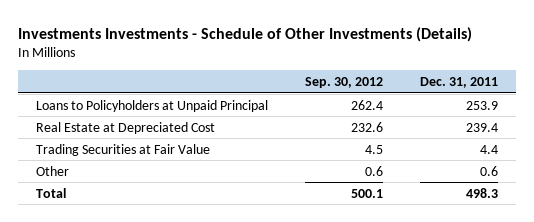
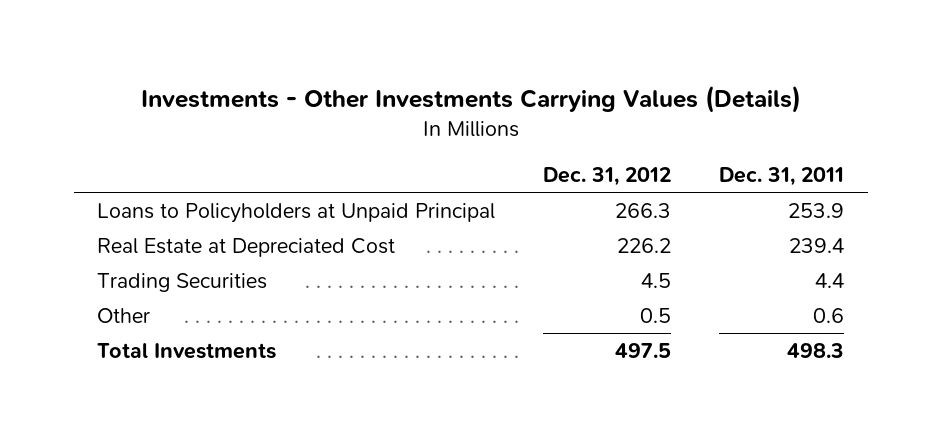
[17,26,472,42] Investments Investments - Schedule of Other Investments (Details) -> [140,84,801,113] Investments - Other Investments Carrying Values (Details)
[304,77,383,89] Sep. 30, 2012 -> none
none -> [543,167,672,187] Dec. 31, 2012
[36,143,211,156] Trading Securities at Fair Value -> [97,272,268,292] Trading Securities
[36,187,67,198] Total -> [97,342,277,359] Total Investments

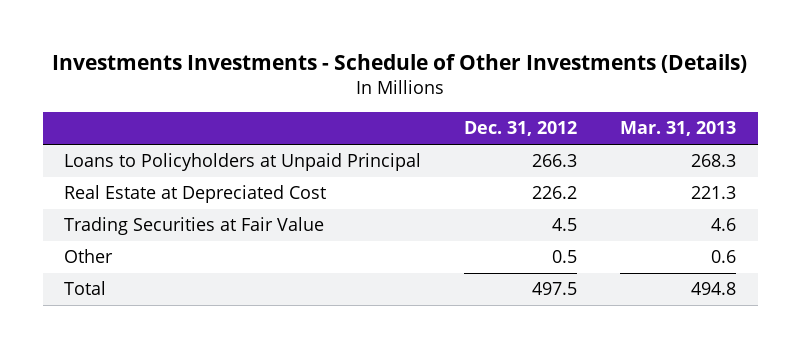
[140,84,801,113] Investments - Other Investments Carrying Values (Details) -> [52,54,748,74] Investments Investments - Schedule of Other Investments (Details)
[718,167,844,187] Dec. 31, 2011 -> none
none -> [620,121,737,137] Mar. 31, 2013
[97,272,268,292] Trading Securities -> [64,217,325,236] Trading Securities at Fair Value
[97,342,277,359] Total Investments -> [64,281,107,296] Total

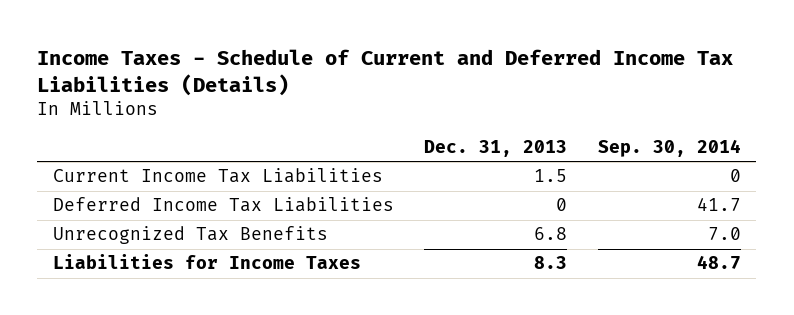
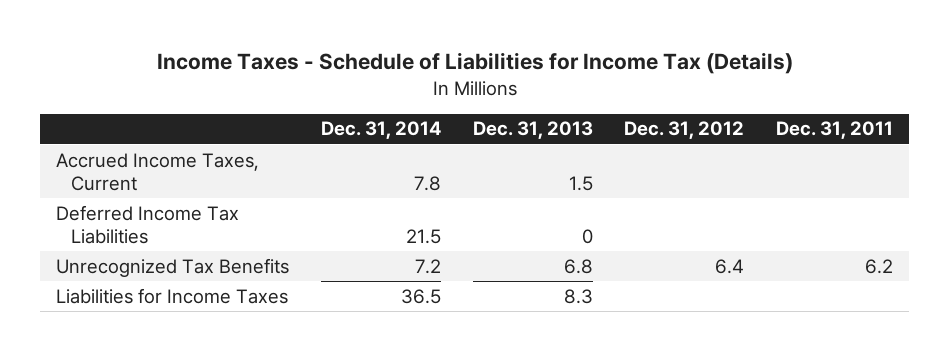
[37,48,734,96] Income Taxes - Schedule of Current and Deferred Income Tax Liabilities (Details) -> [156,52,793,75] Income Taxes - Schedule of Liabilities for Income Tax (Details)
[598,139,742,158] Sep. 30, 2014 -> none
none -> [320,121,441,140] Dec. 31, 2014
none -> [624,121,745,140] Dec. 31, 2012
none -> [776,121,894,140] Dec. 31, 2011
[52,168,383,184] Current Income Tax Liabilities -> [56,152,260,191] Accrued Income Taxes, Current

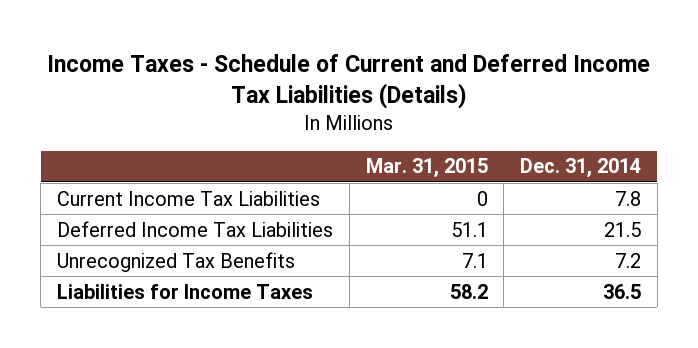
[156,52,793,75] Income Taxes - Schedule of Liabilities for Income Tax (Details) -> [47,54,651,110] Income Taxes - Schedule of Current and Deferred Income Tax Liabilities (Details)
[472,121,593,140] Dec. 31, 2013 -> none
[624,121,745,140] Dec. 31, 2012 -> none
[776,121,894,140] Dec. 31, 2011 -> none
none -> [365,158,488,179] Mar. 31, 2015
[56,152,260,191] Accrued Income Taxes, Current -> [57,190,321,206] Current Income Tax Liabilities

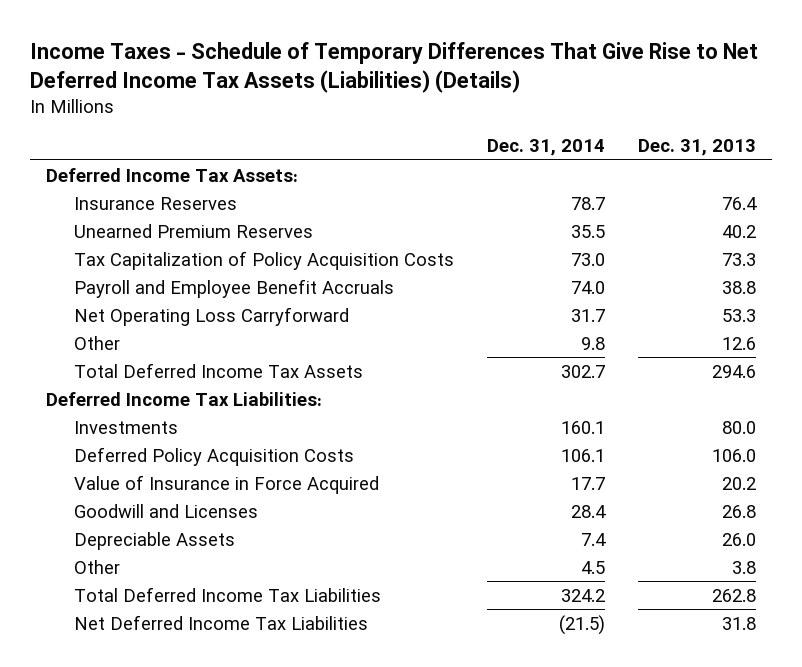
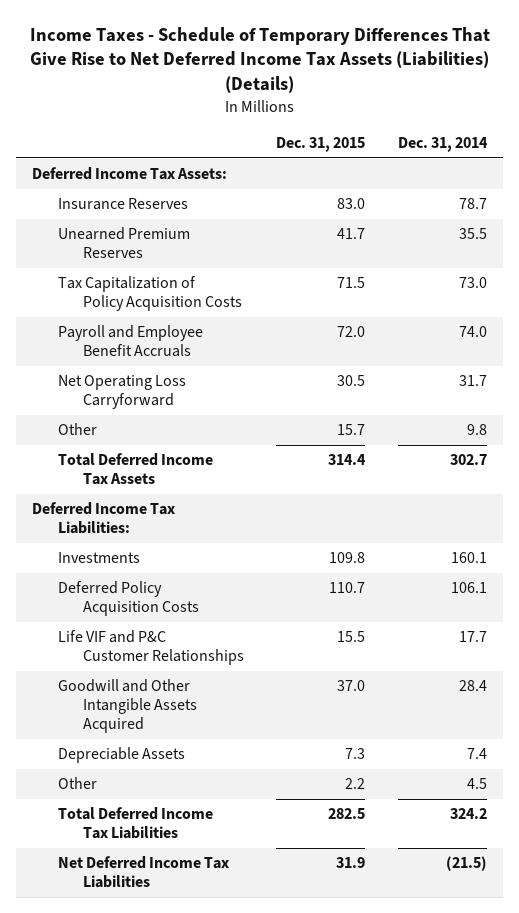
[637,139,756,157] Dec. 31, 2013 -> none
none -> [276,137,366,153] Dec. 31, 2015
[73,474,379,494] Value of Insurance in Force Acquired -> [57,630,244,666] Life VIF and P&C Customer Relationships
[73,503,258,518] Goodwill and Licenses -> [57,679,197,733] Goodwill and Other Intangible Assets Acquired

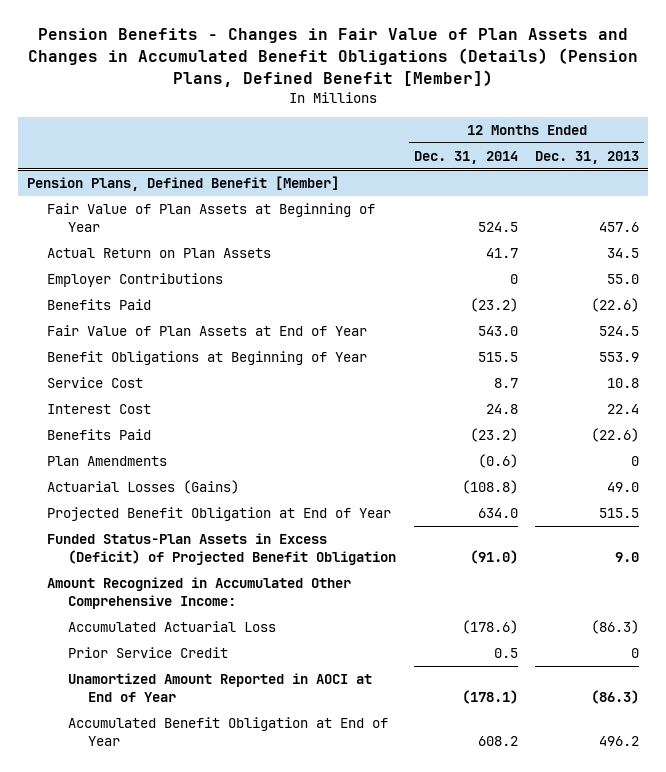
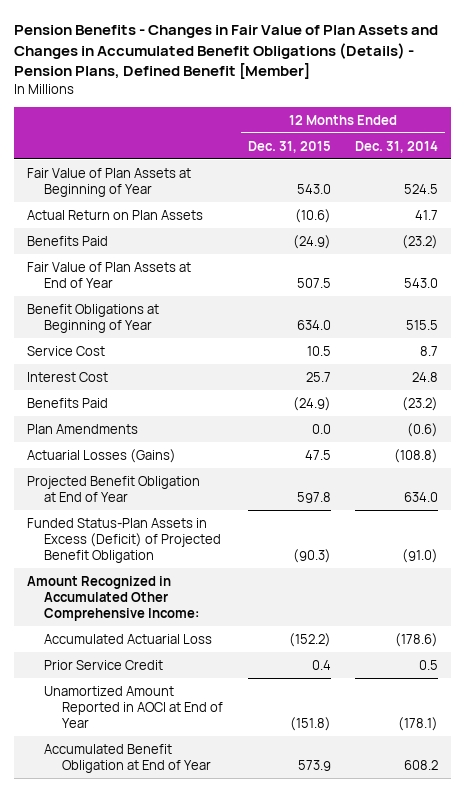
[28,27,639,87] Pension Benefits - Changes in Fair Value of Plan Assets and Changes in Accumulated Benefit Obligations (Details) (Pension Plans, Defined Benefit [Member]) -> [14,25,439,80] Pension Benefits - Changes in Fair Value of Plan Assets and Changes in Accumulated Benefit Obligations (Details) - Pension Plans, Defined Benefit [Member]
[535,150,640,164] Dec. 31, 2013 -> none
none -> [247,140,331,153] Dec. 31, 2015
[26,176,339,192] Pension Plans, Defined Benefit [Member] -> none
[47,273,224,288] Employer Contributions -> none

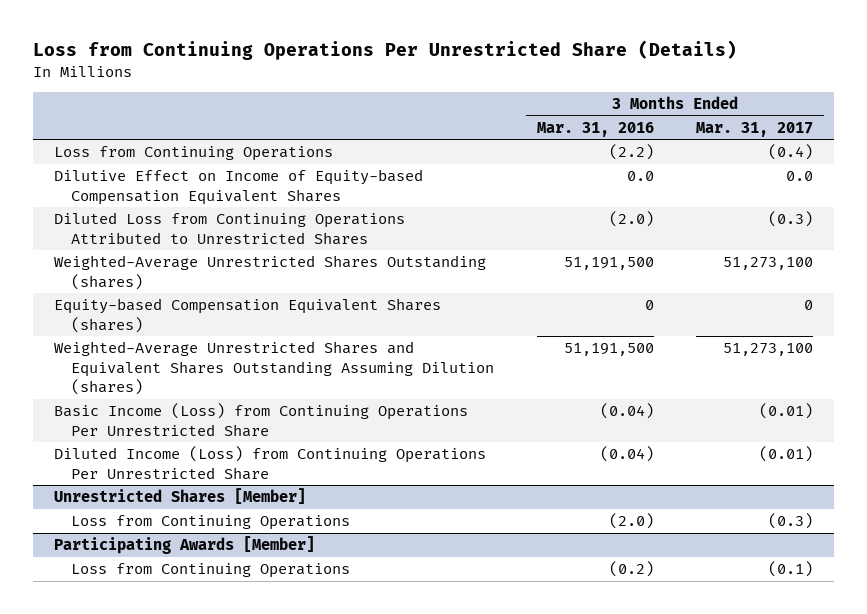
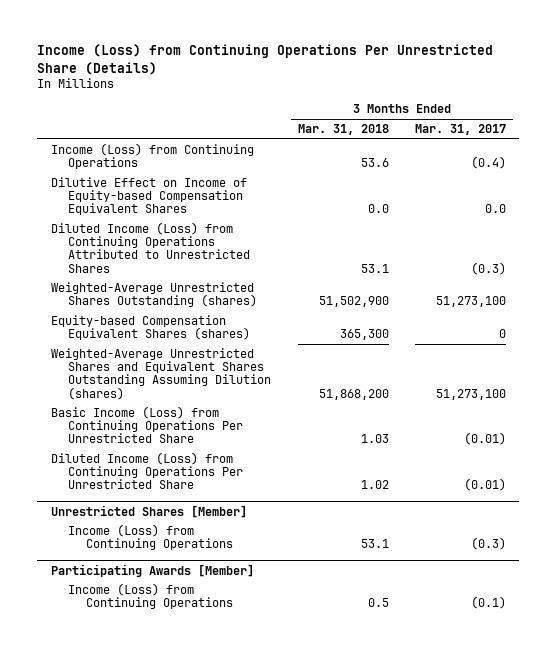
[32,40,737,61] Loss from Continuing Operations Per Unrestricted Share (Details) -> [37,43,494,75] Income (Loss) from Continuing Operations Per Unrestricted Share (Details)
[536,121,654,137] Mar. 31, 2016 -> none
none -> [297,124,389,136] Mar. 31, 2018
[53,146,333,162] Loss from Continuing Operations -> [50,143,254,170] Income (Loss) from Continuing Operations
[53,212,405,245] Diluted Loss from Continuing Operations Attributed to Unrestricted Shares -> [50,222,251,273] Diluted Income (Loss) from Continuing Operations Attributed to Unrestricted Shares
[71,515,351,531] Loss from Continuing Operations -> [68,524,234,551] Income (Loss) from Continuing Operations
[71,563,351,579] Loss from Continuing Operations -> [68,583,234,610] Income (Loss) from Continuing Operations

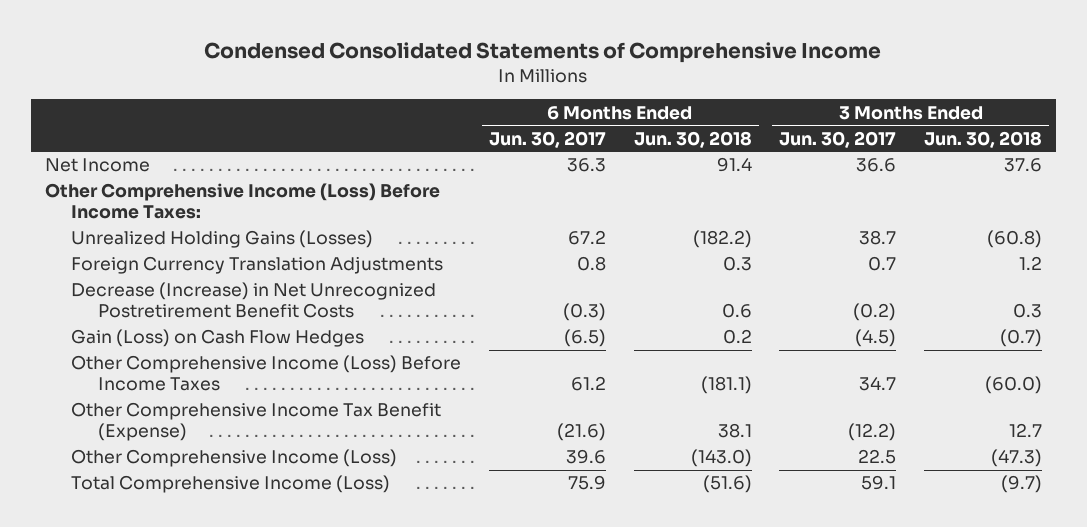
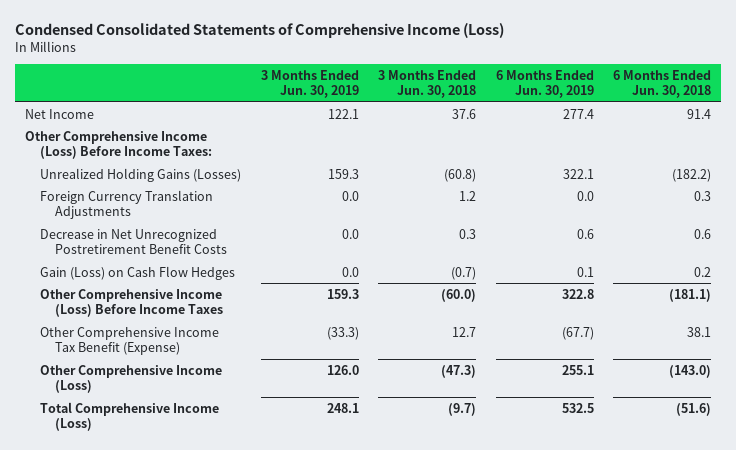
[204,42,882,64] Condensed Consolidated Statements of Comprehensive Income -> [15,22,505,38] Condensed Consolidated Statements of Comprehensive Income (Loss)
[488,130,606,148] Jun. 30, 2017 -> none
[779,130,897,148] Jun. 30, 2017 -> none
none -> [260,69,359,99] 3 Months Ended Jun. 30, 2019
none -> [495,69,594,99] 6 Months Ended Jun. 30, 2019
[71,282,437,319] Decrease (Increase) in Net Unrecognized Postretirement Benefit Costs -> [39,228,227,255] Decrease in Net Unrecognized Postretirement Benefit Costs

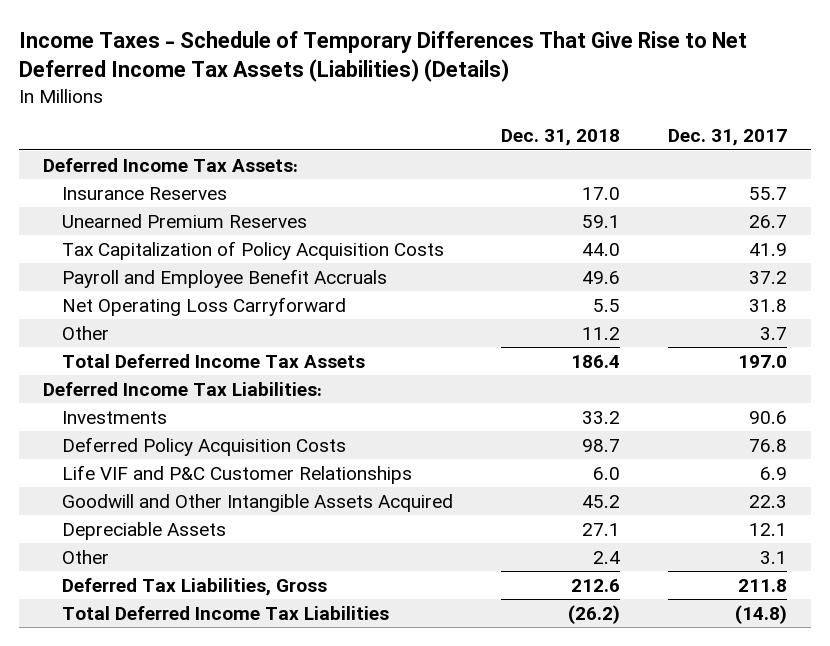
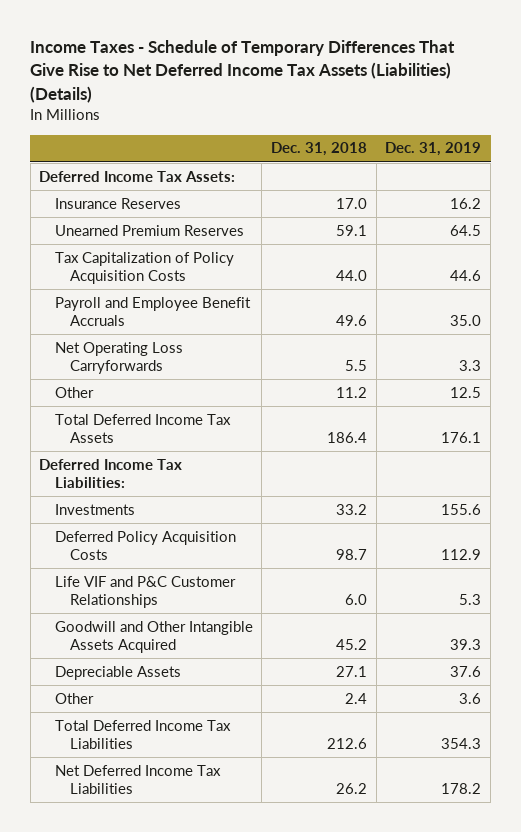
[668,129,788,147] Dec. 31, 2017 -> none
none -> [385,142,482,157] Dec. 31, 2019
[61,296,346,316] Net Operating Loss Carryforward -> [54,341,183,374] Net Operating Loss Carryforwards
[61,577,327,596] Deferred Tax Liabilities, Gross -> [54,719,231,749] Total Deferred Income Tax Liabilities
[61,605,389,620] Total Deferred Income Tax Liabilities -> [54,764,221,794] Net Deferred Income Tax Liabilities
[567,604,620,624] (26.2) -> [336,782,368,794] 26.2

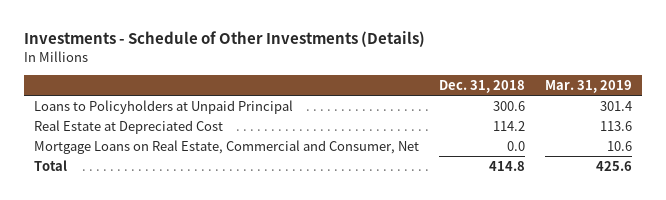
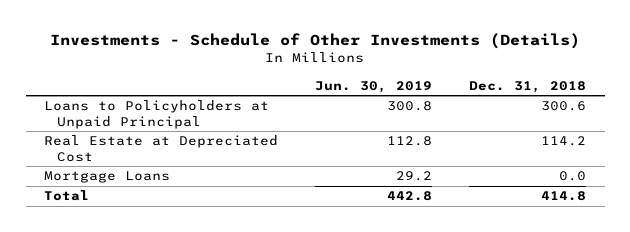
[544,79,632,93] Mar. 31, 2019 -> none
none -> [315,80,433,93] Jun. 30, 2019
[34,139,420,154] Mortgage Loans on Real Estate, Commercial and Consumer, Net -> [44,171,171,184] Mortgage Loans

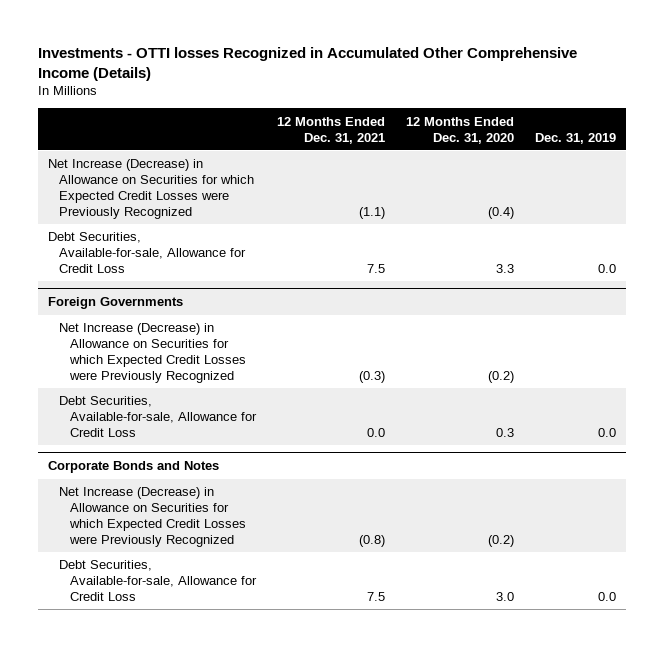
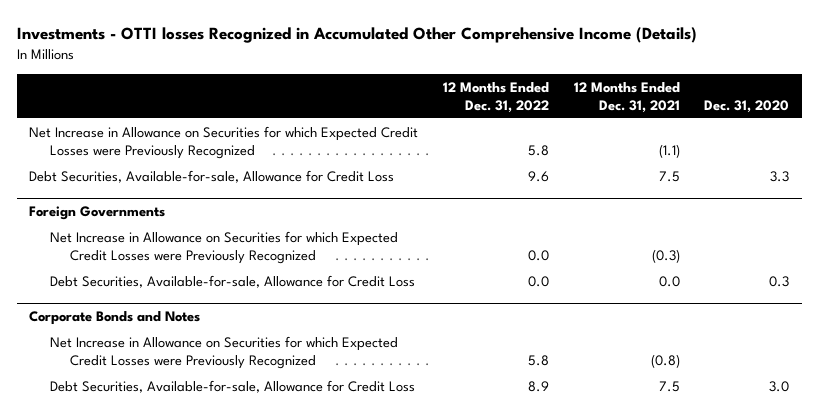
[406,116,515,144] 12 Months Ended Dec. 31, 2020 -> none
[534,132,616,144] Dec. 31, 2019 -> none
none -> [442,81,549,113] 12 Months Ended Dec. 31, 2022
none -> [704,99,790,113] Dec. 31, 2020
[48,159,255,219] Net Increase (Decrease) in Allowance on Securities for which Expected Credit Losses were Previously Recognized -> [29,125,419,159] Net Increase in Allowance on Securities for which Expected Credit Losses were Previously Recognized
[59,323,247,383] Net Increase (Decrease) in Allowance on Securities for which Expected Credit Losses were Previously Recognized -> [49,230,398,264] Net Increase in Allowance on Securities for which Expected Credit Losses were Previously Recognized
[59,487,247,547] Net Increase (Decrease) in Allowance on Securities for which Expected Credit Losses were Previously Recognized -> [49,335,398,369] Net Increase in Allowance on Securities for which Expected Credit Losses were Previously Recognized

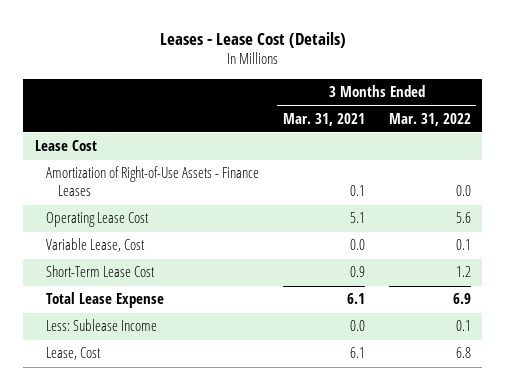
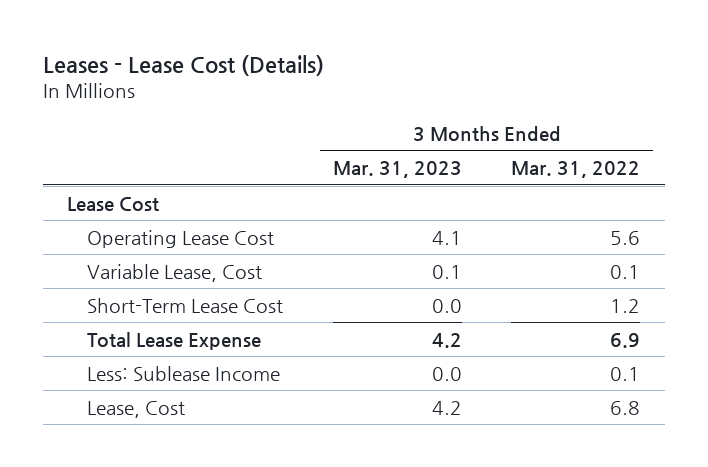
[282,112,365,126] Mar. 31, 2021 -> none
none -> [332,160,462,178] Mar. 31, 2023
[46,166,260,197] Amortization of Right-of-Use Assets - Finance Leases -> none

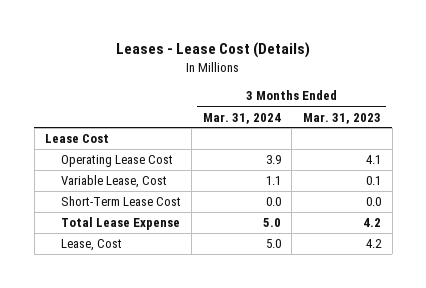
[511,160,641,178] Mar. 31, 2022 -> none
none -> [202,112,281,124] Mar. 31, 2024
[87,365,281,381] Less: Sublease Income -> none

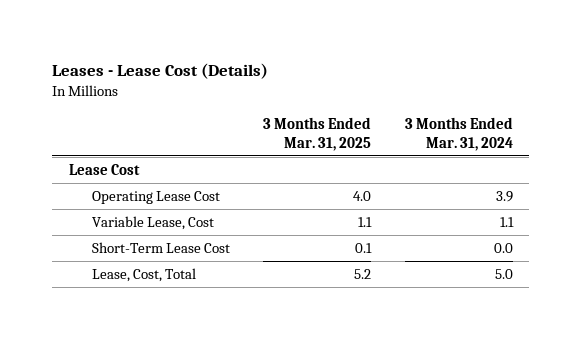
[302,112,381,124] Mar. 31, 2023 -> none
none -> [263,116,372,152] 3 Months Ended Mar. 31, 2025
[60,217,180,231] Total Lease Expense -> none
[60,239,122,252] Lease, Cost -> [92,267,197,282] Lease, Cost, Total

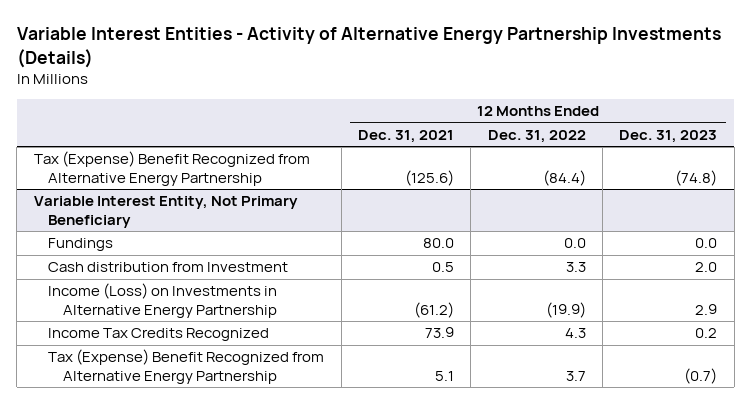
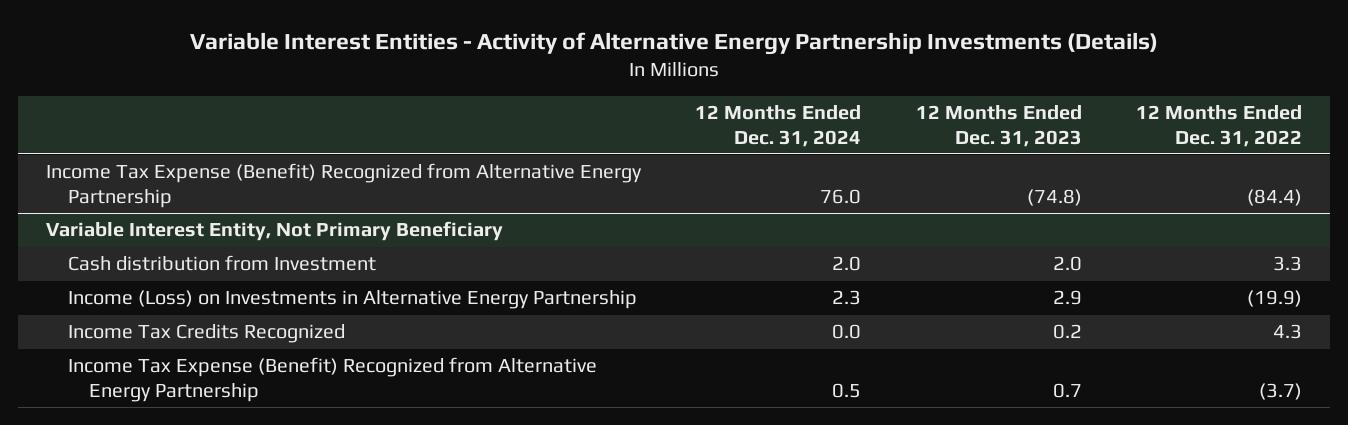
[358,130,455,144] Dec. 31, 2021 -> none
none -> [695,105,862,147] 12 Months Ended Dec. 31, 2024
[33,151,310,186] Tax (Expense) Benefit Recognized from Alternative Energy Partnership -> [45,163,642,208] Income Tax Expense (Benefit) Recognized from Alternative Energy Partnership
[48,238,114,252] Fundings -> none
[48,349,325,384] Tax (Expense) Benefit Recognized from Alternative Energy Partnership -> [67,357,597,402] Income Tax Expense (Benefit) Recognized from Alternative Energy Partnership
[565,370,586,381] 3.7 -> [1259,382,1303,400] (3.7)
[684,367,718,384] (0.7) -> [1052,382,1082,398] 0.7

